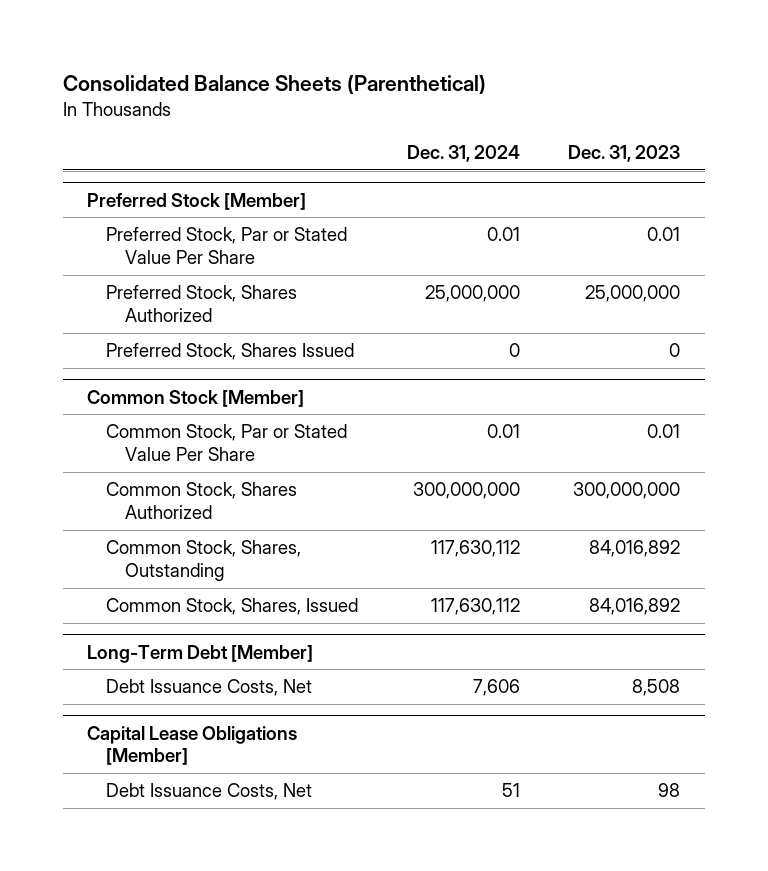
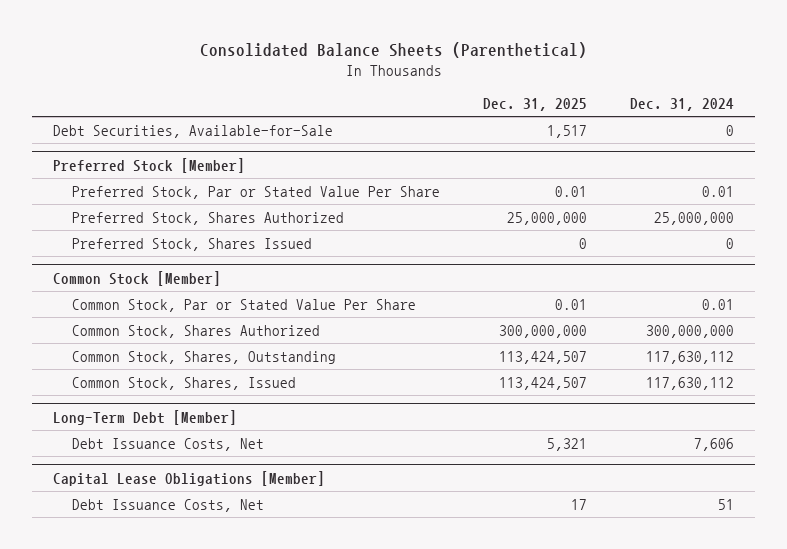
[568,144,681,162] Dec. 31, 2023 -> none
none -> [483,97,588,111] Dec. 31, 2025
none -> [53,124,334,138] Debt Securities, Available-for-Sale

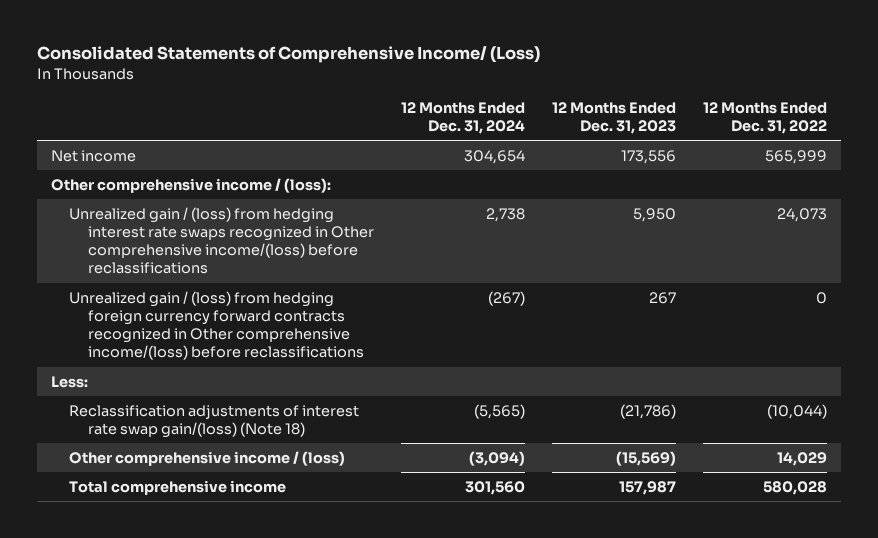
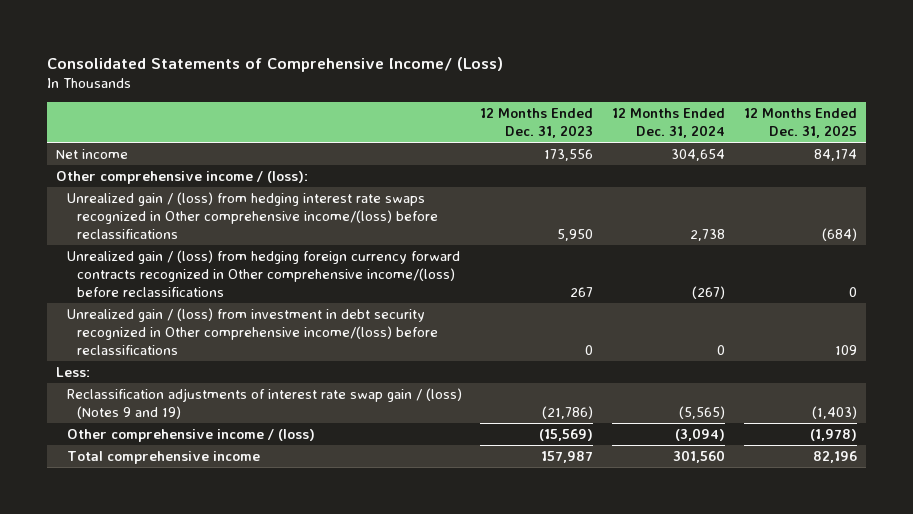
[703,101,828,134] 12 Months Ended Dec. 31, 2022 -> none
none -> [743,107,857,139] 12 Months Ended Dec. 31, 2025
none -> [66,307,439,355] Unrealized gain / (loss) from investment in debt security recognized in Other comprehensive income/(loss) before reclassifications
[69,404,360,438] Reclassification adjustments of interest rate swap gain/(loss) (Note 18) -> [66,387,462,419] Reclassification adjustments of interest rate swap gain / (loss) (Notes 9 and 19)

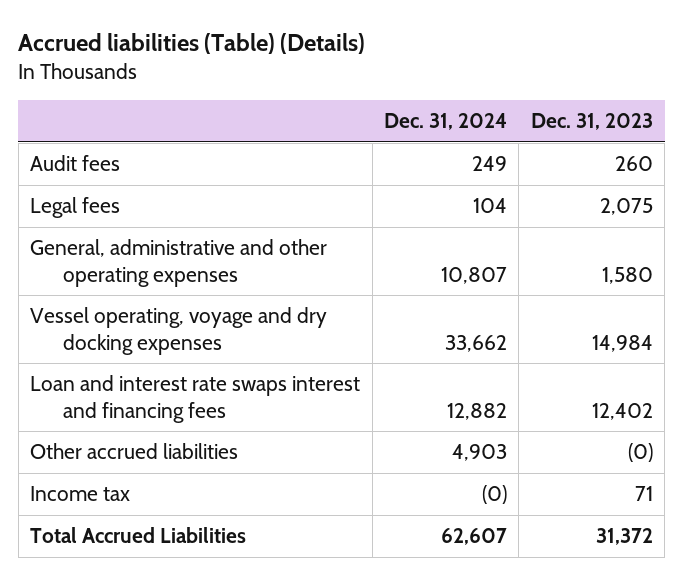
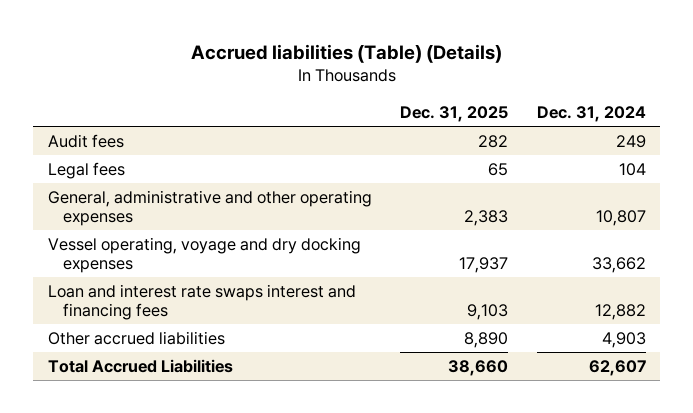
[530,113,653,131] Dec. 31, 2023 -> none
none -> [400,106,509,123] Dec. 31, 2025
[30,486,131,502] Income tax -> none

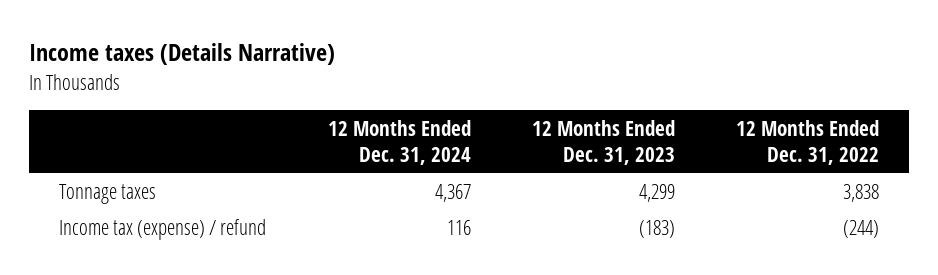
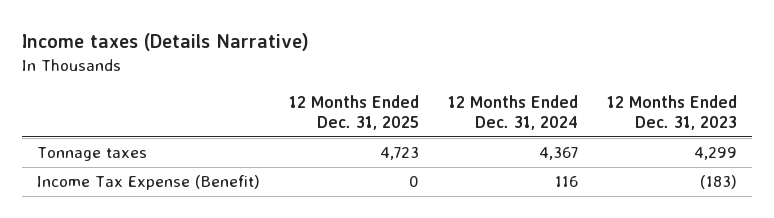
[735,119,879,166] 12 Months Ended Dec. 31, 2022 -> none
none -> [288,94,419,130] 12 Months Ended Dec. 31, 2025
[59,219,267,241] Income tax (expense) / refund -> [36,175,260,191] Income Tax Expense (Benefit)

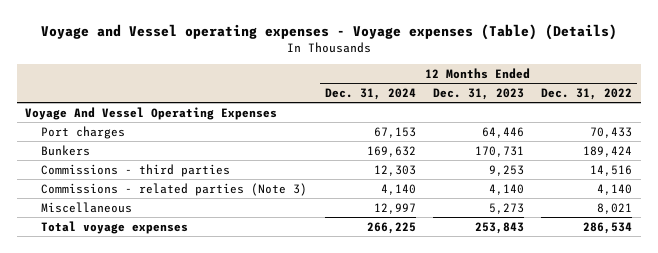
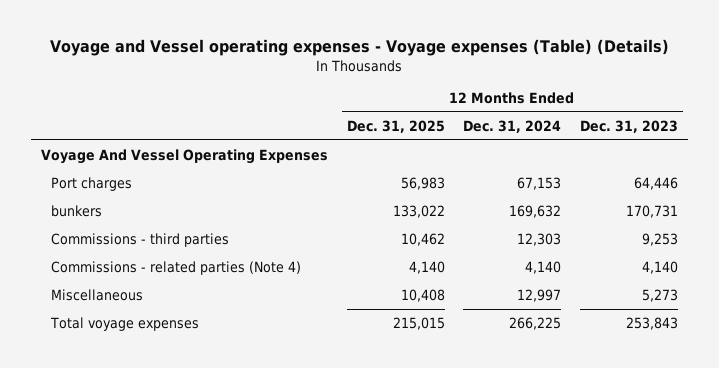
[541,87,633,100] Dec. 31, 2022 -> none
none -> [346,119,445,133] Dec. 31, 2025
[41,144,91,156] Bunkers -> [50,204,102,217] bunkers
[41,182,308,196] Commissions - related parties (Note 3) -> [50,260,301,275] Commissions - related parties (Note 4)

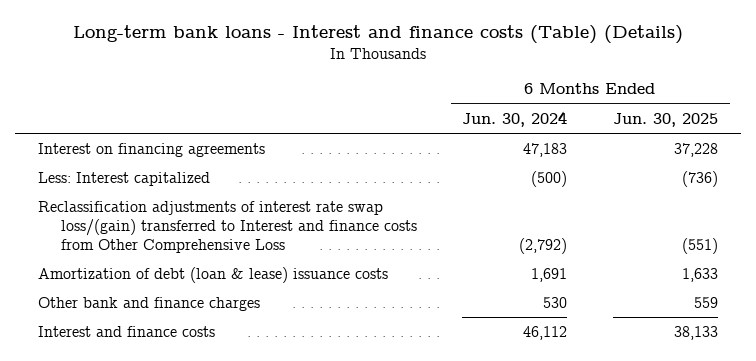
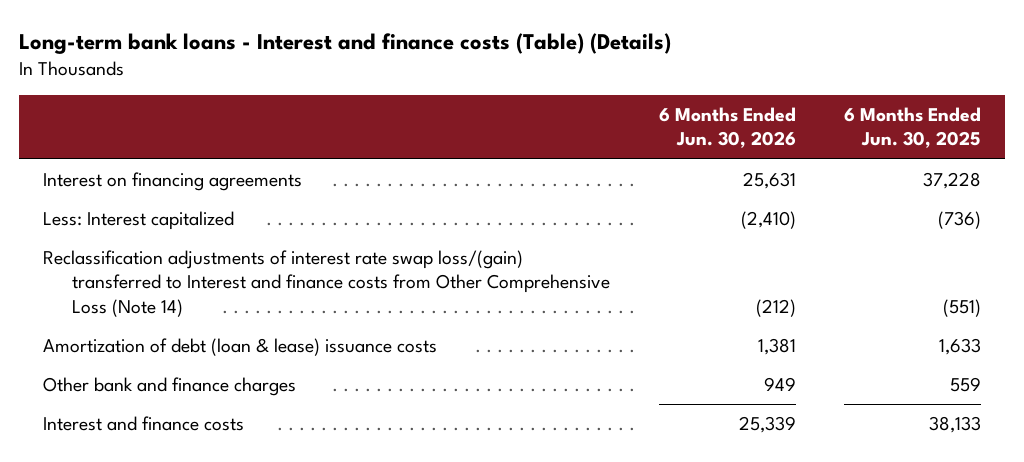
[462,110,568,127] Jun. 30, 2024 -> none
none -> [658,106,796,149] 6 Months Ended Jun. 30, 2026
[37,201,417,253] Reclassification adjustments of interest rate swap loss/(gain) transferred to Interest and finance costs from Other Comprehensive Loss -> [43,250,611,317] Reclassification adjustments of interest rate swap loss/(gain) transferred to Interest and finance costs from Other Comprehensive Loss (Note 14)

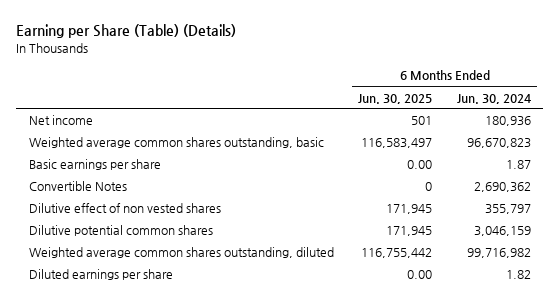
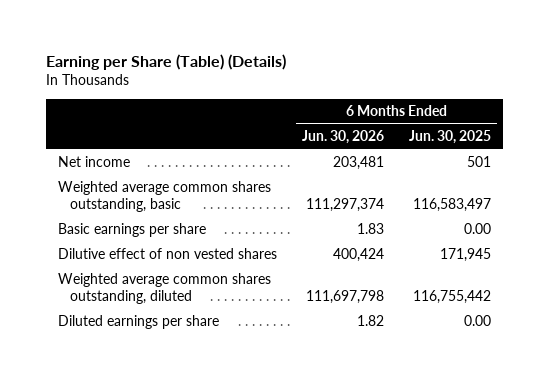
[456,93,531,104] Jun. 30, 2024 -> none
none -> [302,129,385,144] Jun. 30, 2026
[28,181,127,192] Convertible Notes -> none
[28,225,213,237] Dilutive potential common shares -> none

